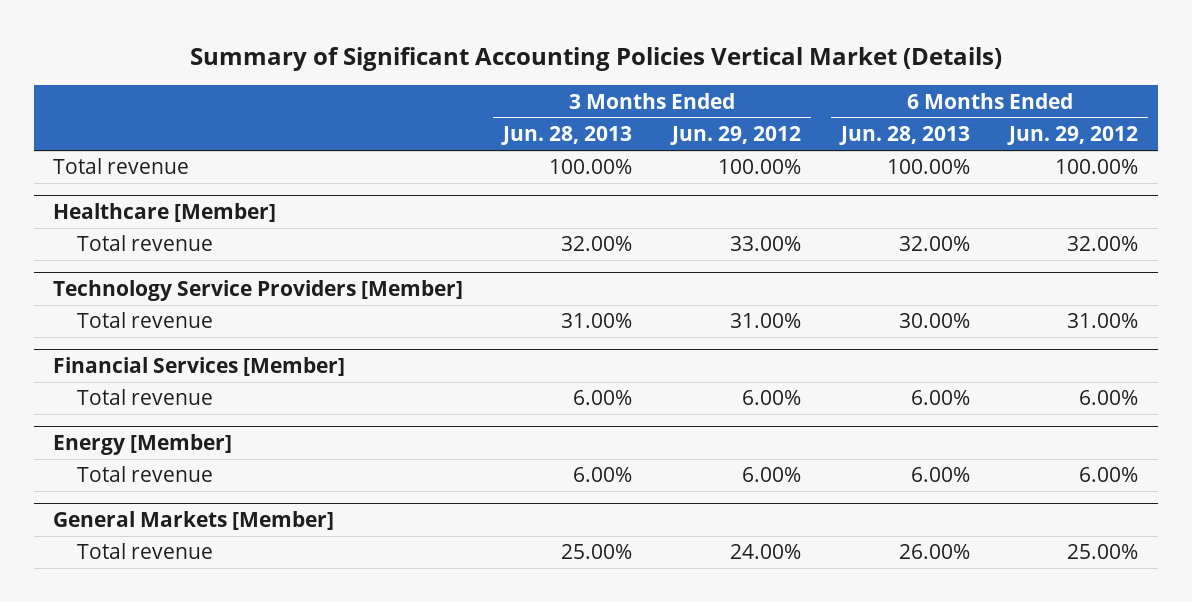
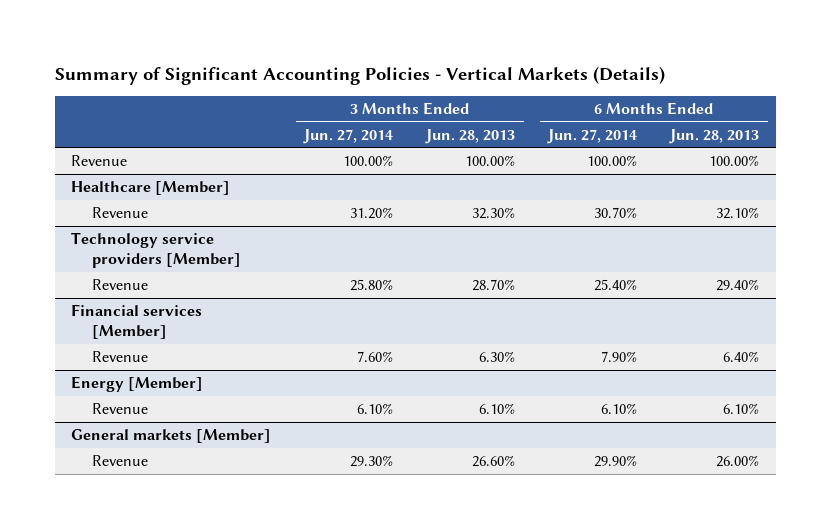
[189,47,1002,72] Summary of Significant Accounting Policies Vertical Market (Details) -> [54,65,665,85] Summary of Significant Accounting Policies - Vertical Markets (Details)
[669,126,801,146] Jun. 29, 2012 -> none
[1007,126,1139,146] Jun. 29, 2012 -> none
none -> [303,128,394,144] Jun. 27, 2014
none -> [547,128,638,144] Jun. 27, 2014
[53,158,190,175] Total revenue -> [71,155,128,167] Revenue
[76,235,213,252] Total revenue -> [91,207,148,219] Revenue
[561,236,633,252] 32.00% -> [472,207,516,220] 32.30%
[898,236,970,252] 32.00% -> [716,207,760,220] 32.10%
[53,279,464,301] Technology Service Providers [Member] -> [71,232,241,269] Technology service providers [Member]
[76,312,213,329] Total revenue -> [91,279,148,291] Revenue
[561,313,633,329] 31.00% -> [472,279,516,292] 28.70%
[898,313,970,329] 30.00% -> [716,279,760,292] 29.40%
[53,356,346,376] Financial Services [Member] -> [71,304,203,340] Financial services [Member]
[76,389,213,406] Total revenue -> [91,351,148,363] Revenue
[573,390,633,406] 6.00% -> [479,351,516,363] 6.30%
[910,390,970,406] 6.00% -> [723,351,760,363] 6.40%
[76,466,213,483] Total revenue -> [91,403,148,415] Revenue
[573,467,633,483] 6.00% -> [479,403,516,415] 6.10%
[910,467,970,483] 6.00% -> [723,403,760,415] 6.10%
[53,510,335,530] General Markets [Member] -> [71,429,272,444] General markets [Member]
[76,543,213,560] Total revenue -> [91,455,148,467] Revenue
[561,544,633,560] 25.00% -> [472,455,516,468] 26.60%

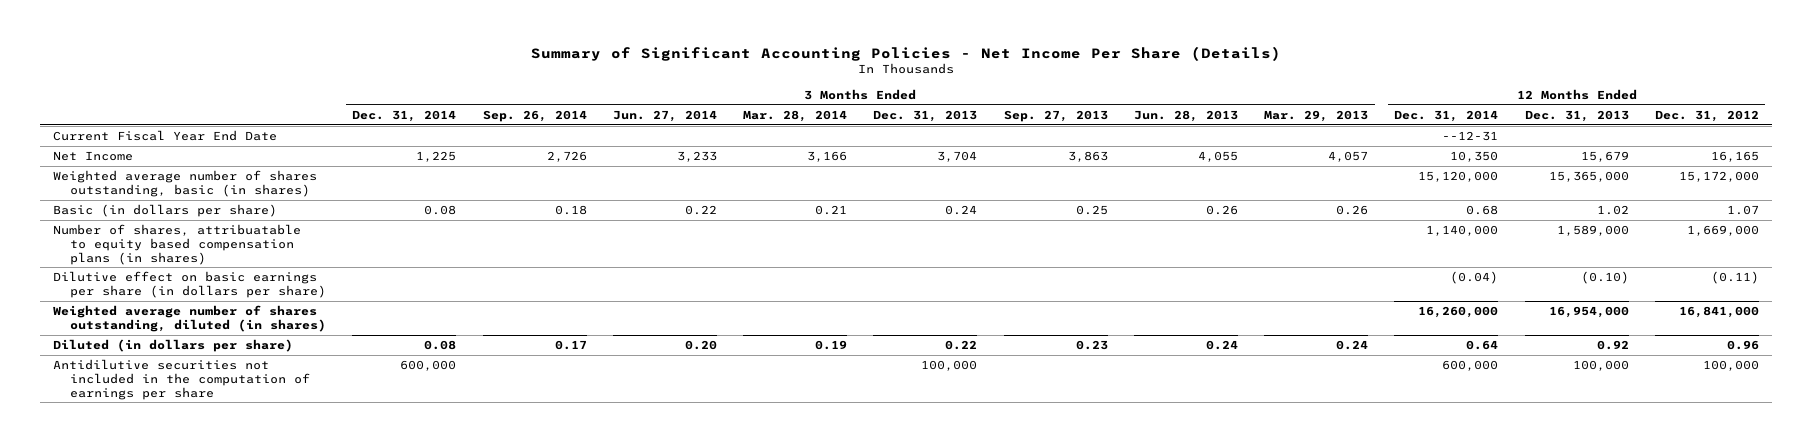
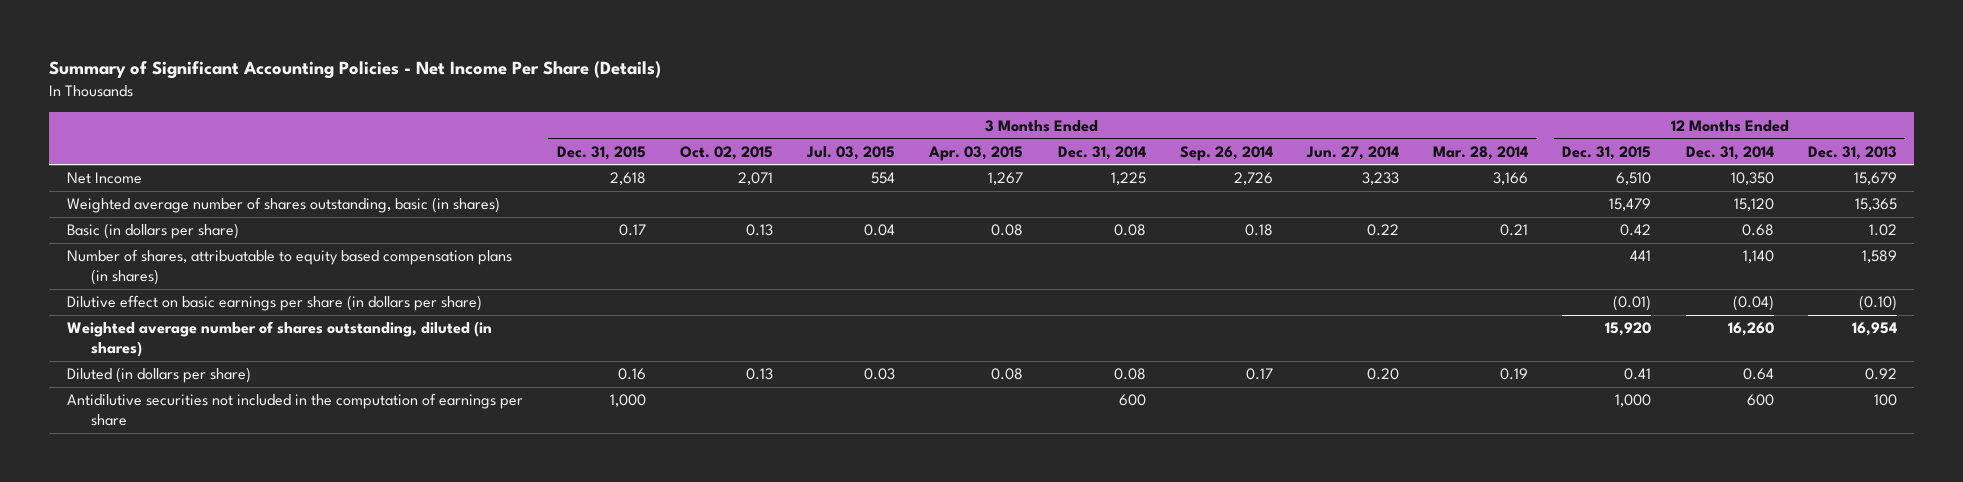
[873,109,978,122] Dec. 31, 2013 -> none
[1003,109,1108,122] Sep. 27, 2013 -> none
[1133,109,1238,122] Jun. 28, 2013 -> none
[1264,109,1369,122] Mar. 29, 2013 -> none
[1654,109,1759,122] Dec. 31, 2012 -> none
none -> [556,145,646,160] Dec. 31, 2015
none -> [679,145,773,160] Oct. 02, 2015
none -> [806,145,896,160] Jul. 03, 2015
none -> [928,145,1024,161] Apr. 03, 2015
none -> [1562,145,1652,160] Dec. 31, 2015
[52,129,277,141] Current Fiscal Year End Date -> none
[1418,170,1499,182] 15,120,000 -> [1733,198,1774,212] 15,120
[1548,170,1629,182] 15,365,000 -> [1854,198,1897,212] 15,365
[1426,224,1499,236] 1,140,000 -> [1742,250,1774,264] 1,140
[1556,224,1629,236] 1,589,000 -> [1861,250,1897,264] 1,589
[1418,305,1499,318] 16,260,000 -> [1727,322,1774,337] 16,260
[1548,305,1629,318] 16,954,000 -> [1851,322,1897,337] 16,954
[400,359,457,371] 600,000 -> [1118,394,1146,407] 600
[1442,359,1499,371] 600,000 -> [1746,394,1774,407] 600
[1572,359,1629,371] 100,000 -> [1873,394,1897,407] 100

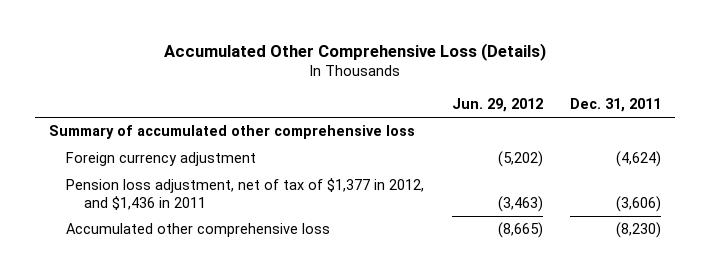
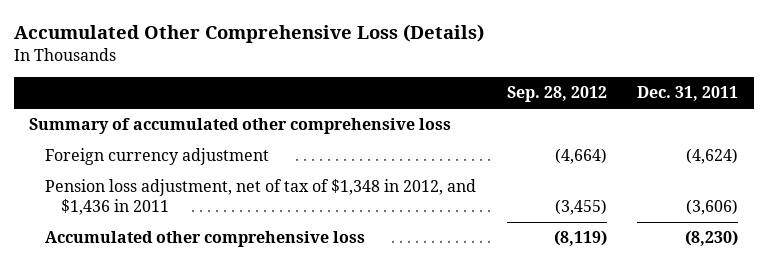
[451,98,543,113] Jun. 29, 2012 -> none
none -> [506,86,607,103] Sep. 28, 2012
[66,178,425,210] Pension loss adjustment, net of tax of $1,377 in 2012, and $1,436 in 2011 -> [44,179,476,216] Pension loss adjustment, net of tax of $1,348 in 2012, and $1,436 in 2011

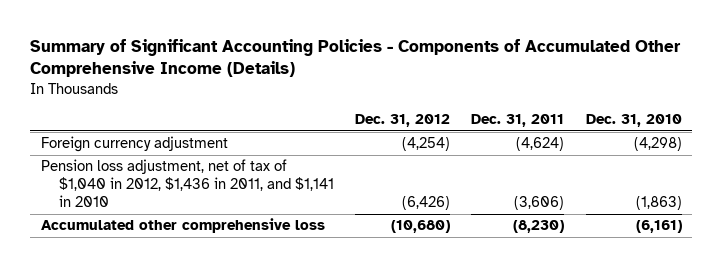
[13,23,484,43] Accumulated Other Comprehensive Loss (Details) -> [30,39,682,78] Summary of Significant Accounting Policies - Components of Accumulated Other Comprehensive Income (Details)
[506,86,607,103] Sep. 28, 2012 -> none
none -> [355,114,451,128] Dec. 31, 2012
none -> [585,114,682,128] Dec. 31, 2010
[29,118,452,135] Summary of accumulated other comprehensive loss -> none
[44,179,476,216] Pension loss adjustment, net of tax of $1,348 in 2012, and $1,436 in 2011 -> [40,159,334,208] Pension loss adjustment, net of tax of $1,040 in 2012, $1,436 in 2011, and $1,141 in 2010

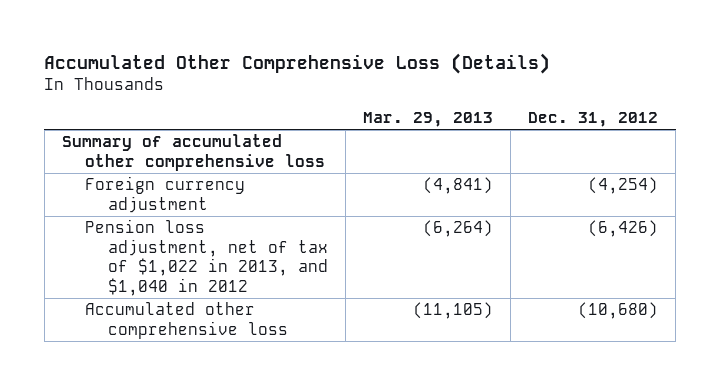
[30,39,682,78] Summary of Significant Accounting Policies - Components of Accumulated Other Comprehensive Income (Details) -> [44,52,551,74] Accumulated Other Comprehensive Loss (Details)
[471,114,565,128] Dec. 31, 2011 -> none
[585,114,682,128] Dec. 31, 2010 -> none
none -> [362,111,493,127] Mar. 29, 2013
none -> [61,134,325,171] Summary of accumulated other comprehensive loss
[40,159,334,208] Pension loss adjustment, net of tax of $1,040 in 2012, $1,436 in 2011, and $1,141 in 2010 -> [84,219,328,296] Pension loss adjustment, net of tax of $1,022 in 2013, and $1,040 in 2012

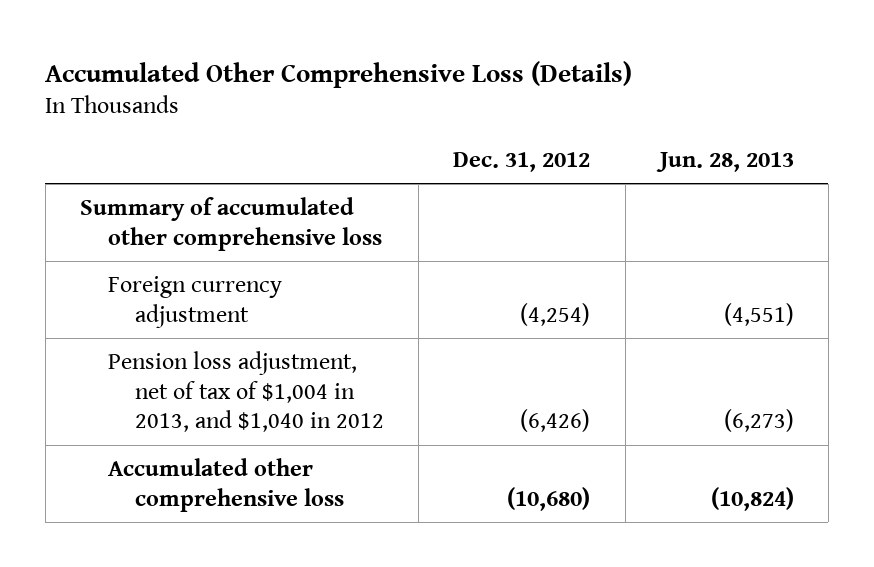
[362,111,493,127] Mar. 29, 2013 -> none
none -> [655,151,794,172] Jun. 28, 2013
[84,219,328,296] Pension loss adjustment, net of tax of $1,022 in 2013, and $1,040 in 2012 -> [107,350,385,433] Pension loss adjustment, net of tax of $1,004 in 2013, and $1,040 in 2012

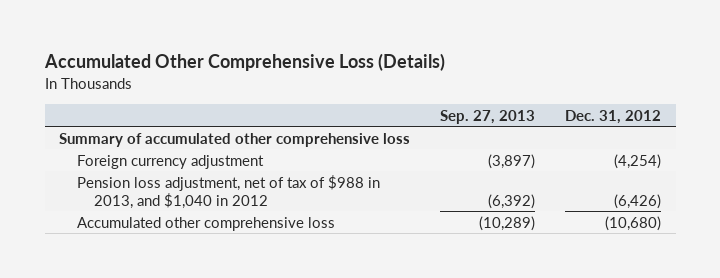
[655,151,794,172] Jun. 28, 2013 -> none
none -> [440,109,536,124] Sep. 27, 2013
[107,350,385,433] Pension loss adjustment, net of tax of $1,004 in 2013, and $1,040 in 2012 -> [76,174,380,209] Pension loss adjustment, net of tax of $988 in 2013, and $1,040 in 2012

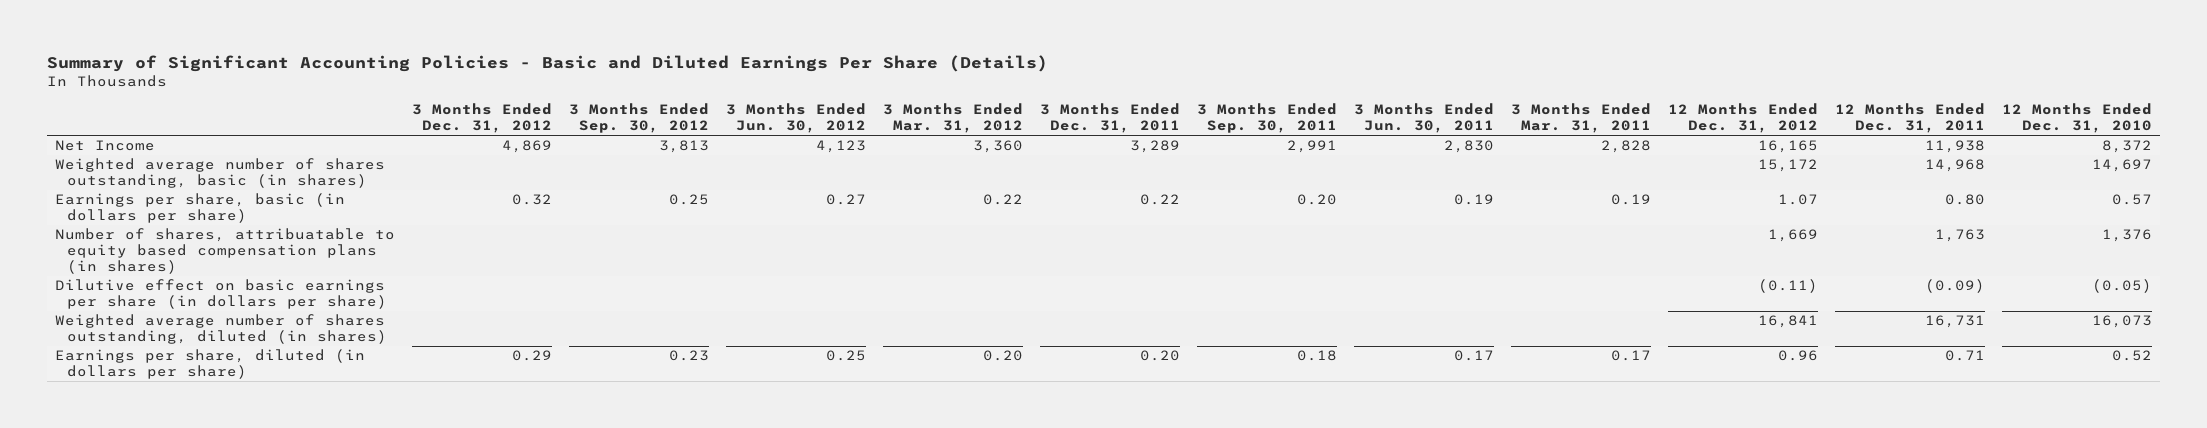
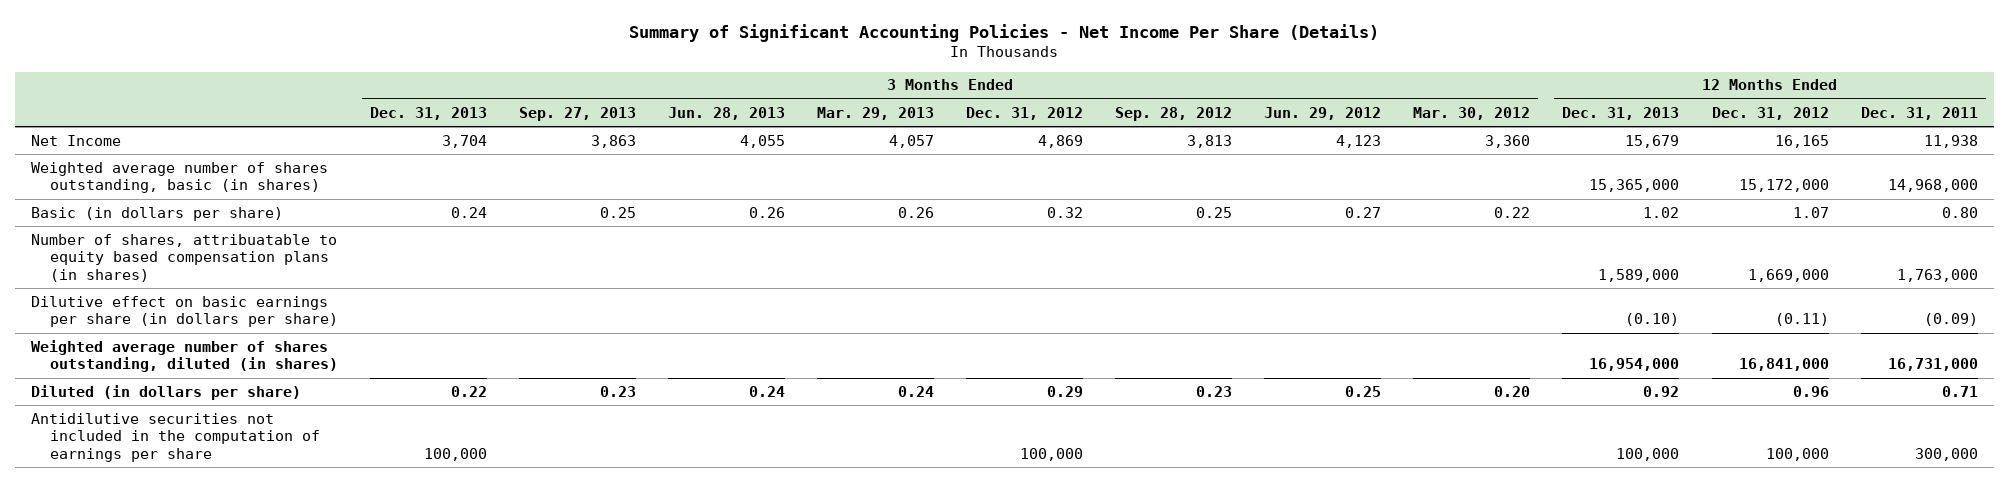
[46,55,1048,73] Summary of Significant Accounting Policies - Basic and Diluted Earnings Per Share (Details) -> [629,23,1380,42] Summary of Significant Accounting Policies - Net Income Per Share (Details)
[569,103,710,134] 3 Months Ended Sep. 30, 2012 -> none
[726,103,867,134] 3 Months Ended Jun. 30, 2012 -> none
[883,103,1024,134] 3 Months Ended Mar. 31, 2012 -> none
[1040,103,1181,134] 3 Months Ended Dec. 31, 2011 -> none
[1197,103,1338,134] 3 Months Ended Sep. 30, 2011 -> none
[1354,103,1495,134] 3 Months Ended Jun. 30, 2011 -> none
[1511,103,1652,134] 3 Months Ended Mar. 31, 2011 -> none
[2001,103,2152,134] 12 Months Ended Dec. 31, 2010 -> none
none -> [369,106,487,120] Dec. 31, 2013
none -> [518,106,636,121] Sep. 27, 2013
none -> [668,106,786,120] Jun. 28, 2013
none -> [817,106,935,120] Mar. 29, 2013
none -> [1115,106,1233,121] Sep. 28, 2012
none -> [1264,106,1382,120] Jun. 29, 2012
none -> [1413,106,1531,120] Mar. 30, 2012
none -> [1562,106,1680,120] Dec. 31, 2013
[1758,159,1819,173] 15,172 -> [1738,179,1829,193] 15,172,000
[1924,159,1985,173] 14,968 -> [1887,179,1978,193] 14,968,000
[55,193,346,224] Earnings per share, basic (in dollars per share) -> [31,206,284,221] Basic (in dollars per share)
[1768,229,1819,243] 1,669 -> [1747,268,1829,282] 1,669,000
[1934,229,1985,243] 1,763 -> [1896,268,1978,282] 1,763,000
[1758,315,1819,329] 16,841 -> [1738,358,1829,372] 16,841,000
[1924,315,1985,329] 16,731 -> [1887,358,1978,372] 16,731,000
[55,349,366,380] Earnings per share, diluted (in dollars per share) -> [31,384,302,400] Diluted (in dollars per share)
none -> [31,412,320,462] Antidilutive securities not included in the computation of earnings per share

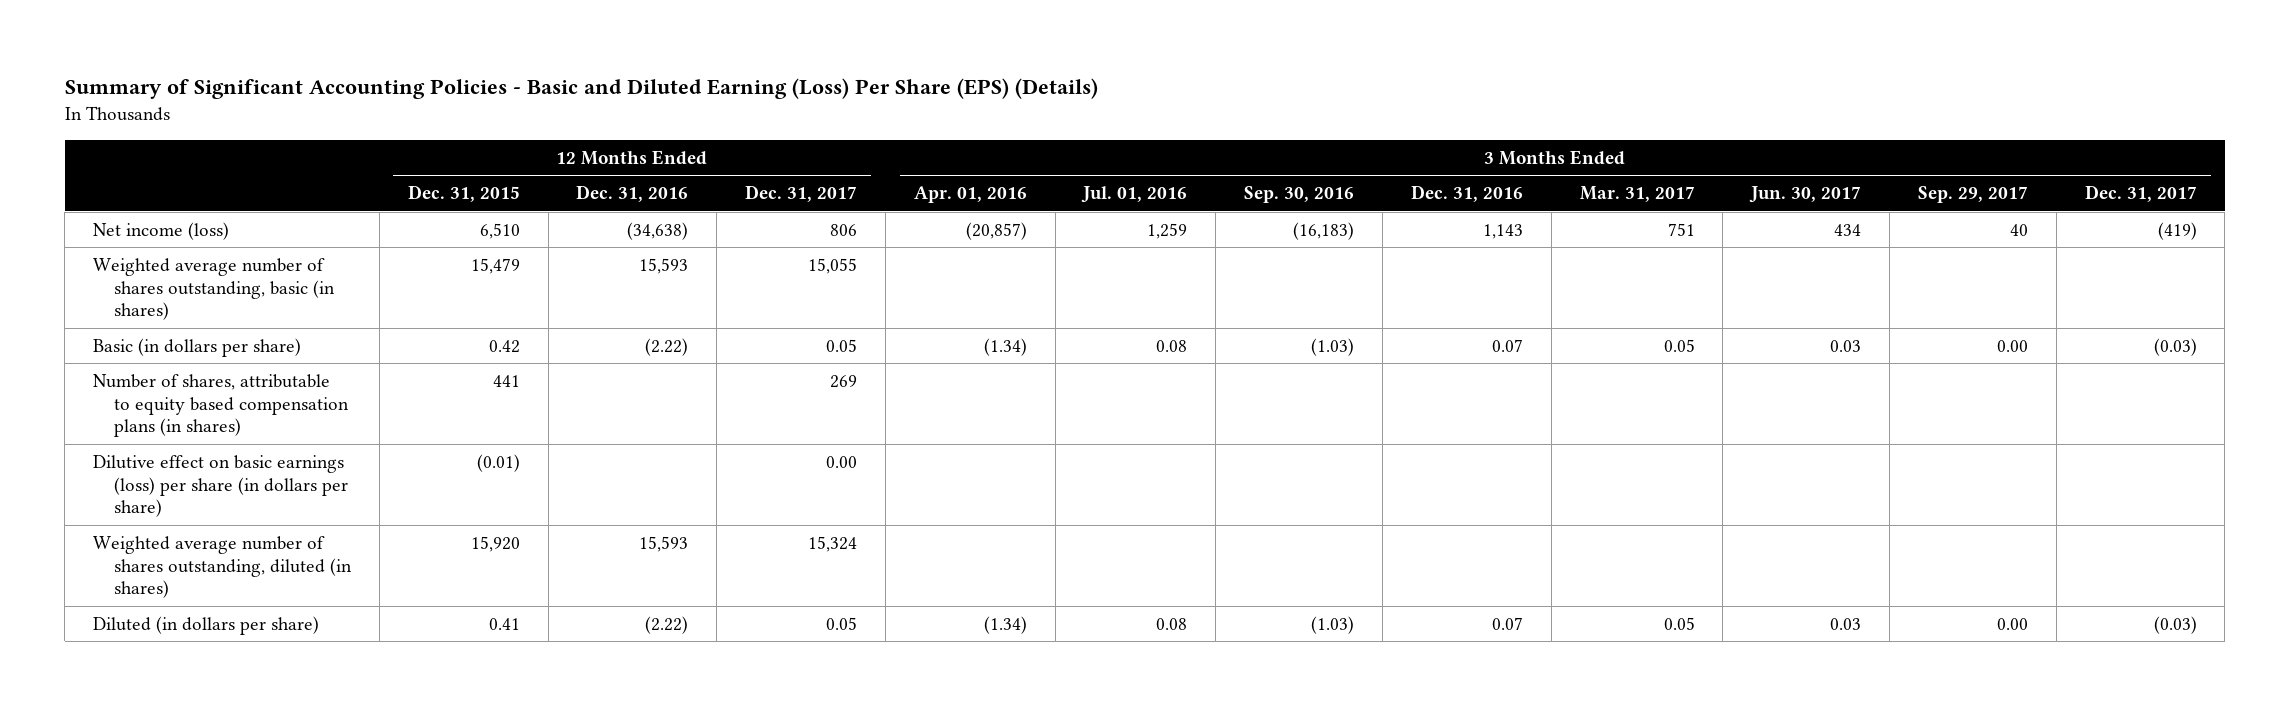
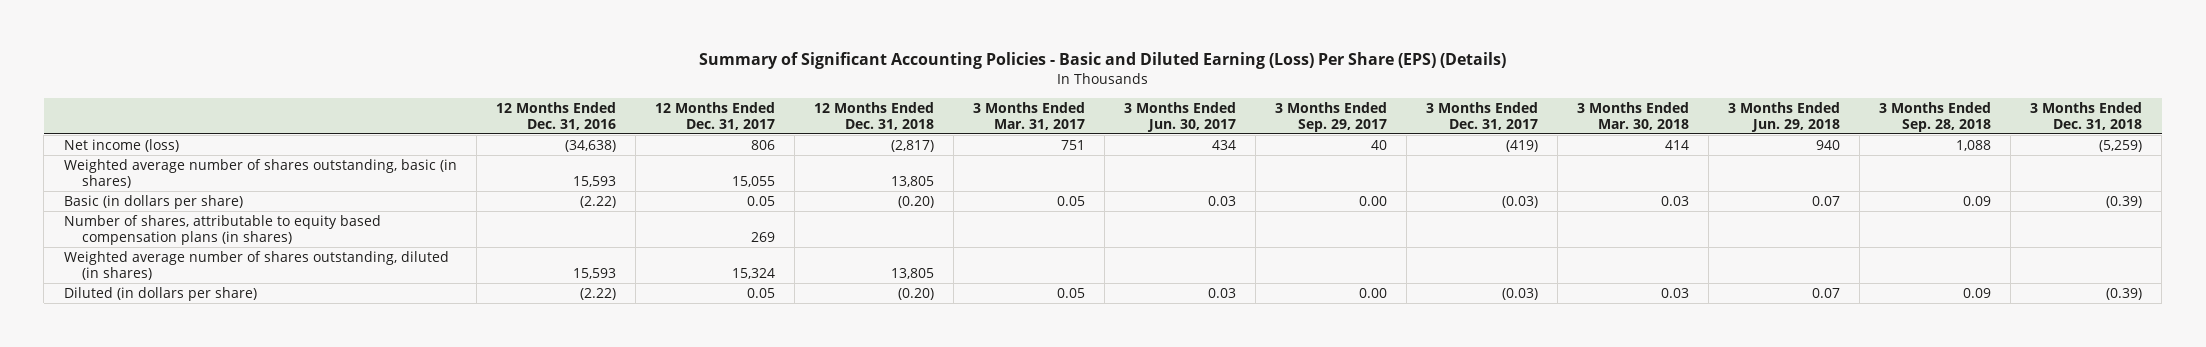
[407,185,520,203] Dec. 31, 2015 -> none
[913,186,1027,204] Apr. 01, 2016 -> none
[1081,186,1188,204] Jul. 01, 2016 -> none
[1244,186,1355,204] Sep. 30, 2016 -> none
[1410,185,1523,203] Dec. 31, 2016 -> none
none -> [813,101,934,130] 12 Months Ended Dec. 31, 2018
none -> [1576,101,1689,130] 3 Months Ended Mar. 30, 2018
none -> [1728,101,1841,132] 3 Months Ended Jun. 29, 2018
none -> [1879,101,1992,132] 3 Months Ended Sep. 28, 2018
none -> [2030,101,2143,130] 3 Months Ended Dec. 31, 2018
[93,454,348,518] Dilutive effect on basic earnings (loss) per share (in dollars per share) -> none

